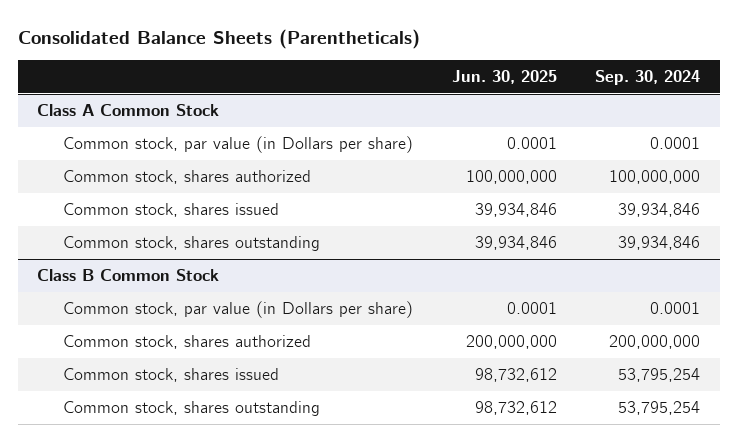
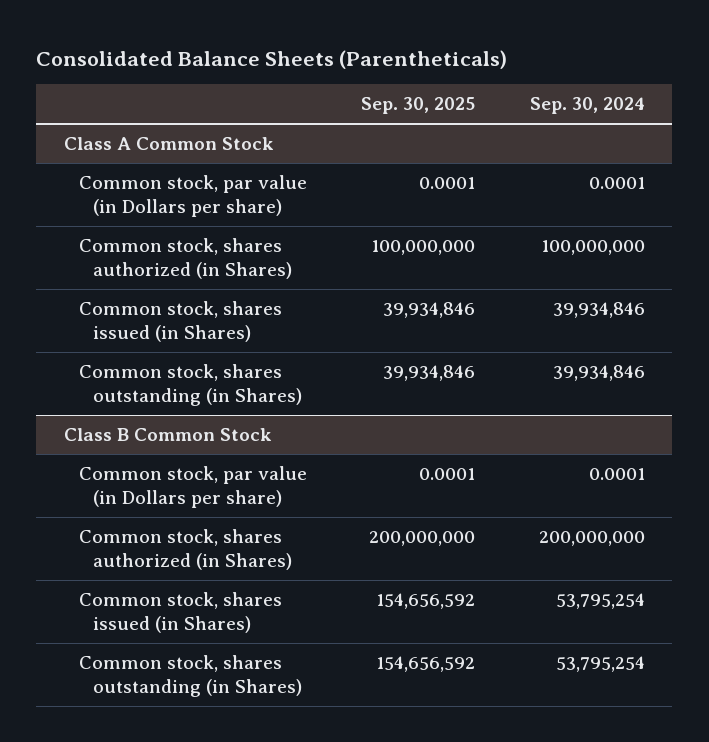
[451,70,557,85] Jun. 30, 2025 -> none
none -> [361,97,476,115] Sep. 30, 2025
[62,170,311,185] Common stock, shares authorized -> [78,237,293,279] Common stock, shares authorized (in Shares)
[62,203,279,218] Common stock, shares issued -> [78,300,282,342] Common stock, shares issued (in Shares)
[62,236,320,252] Common stock, shares outstanding -> [78,363,303,406] Common stock, shares outstanding (in Shares)
[62,335,311,350] Common stock, shares authorized -> [78,528,293,570] Common stock, shares authorized (in Shares)
[62,368,279,383] Common stock, shares issued -> [78,591,282,633] Common stock, shares issued (in Shares)
[62,401,320,417] Common stock, shares outstanding -> [78,654,303,697] Common stock, shares outstanding (in Shares)

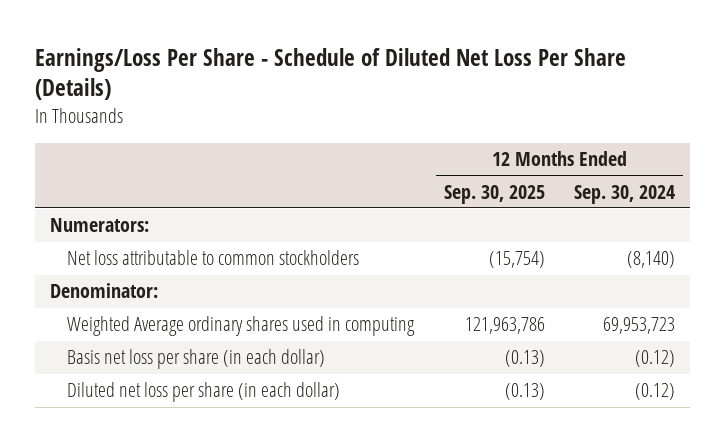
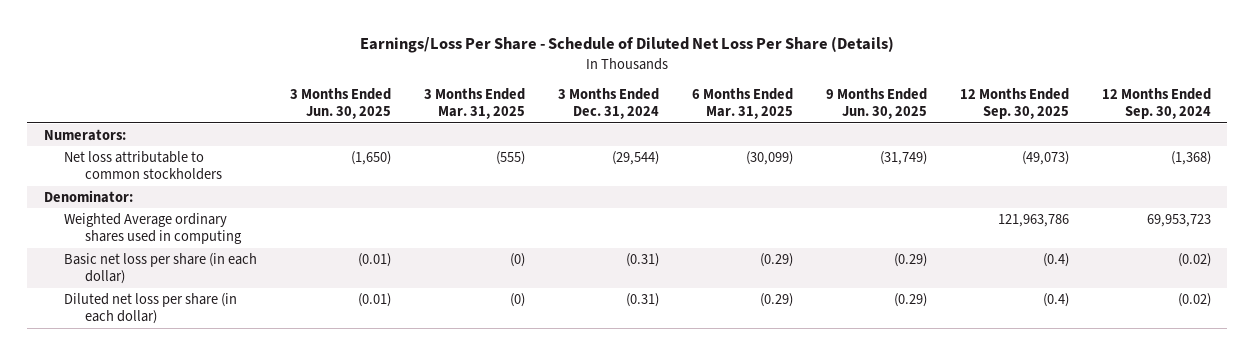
none -> [290,87,392,120] 3 Months Ended Jun. 30, 2025
none -> [423,87,525,120] 3 Months Ended Mar. 31, 2025
none -> [557,87,659,120] 3 Months Ended Dec. 31, 2024
none -> [691,87,793,120] 6 Months Ended Mar. 31, 2025
none -> [825,87,927,120] 9 Months Ended Jun. 30, 2025
[488,251,545,269] (15,754) -> [1021,150,1069,165] (49,073)
[627,251,676,269] (8,140) -> [1170,150,1211,165] (1,368)
[67,349,326,370] Basis net loss per share (in each dollar) -> [64,252,258,285] Basic net loss per share (in each dollar)
[504,350,545,368] (0.13) -> [1042,252,1069,267] (0.4)
[635,350,676,368] (0.12) -> [1177,252,1211,267] (0.02)
[504,383,545,401] (0.13) -> [1042,292,1069,307] (0.4)
[635,383,676,401] (0.12) -> [1177,292,1211,307] (0.02)

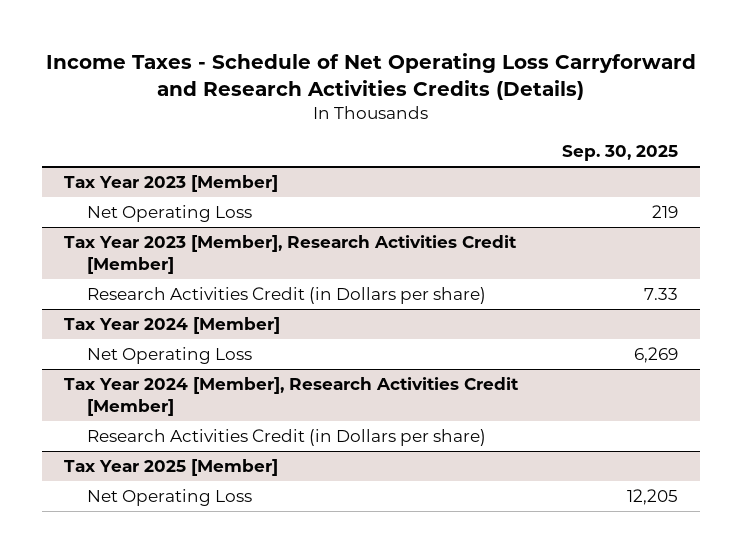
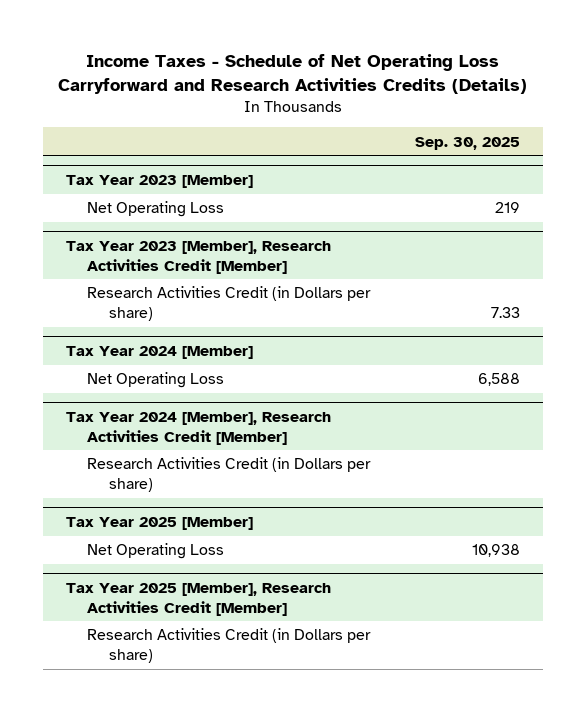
[634,346,679,363] 6,269 -> [478,373,521,387] 6,588
[627,488,679,505] 12,205 -> [472,544,521,558] 10,938
none -> [65,583,331,616] Tax Year 2025 [Member], Research Activities Credit [Member]
none -> [87,628,372,663] Research Activities Credit (in Dollars per share)

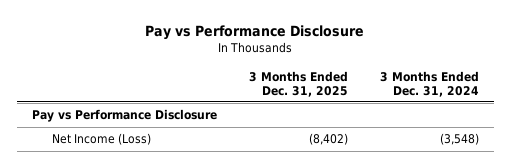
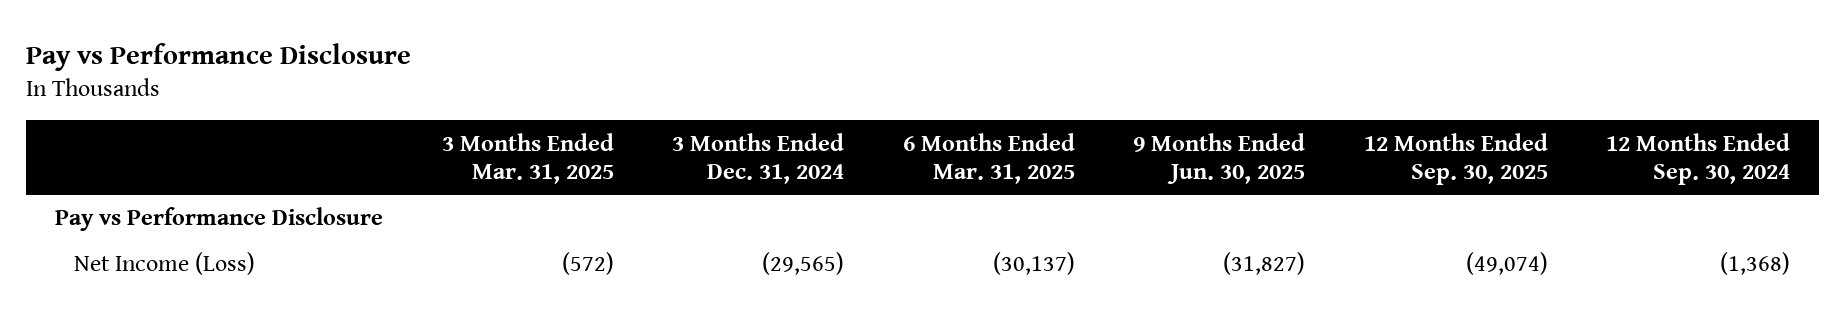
[248,70,348,97] 3 Months Ended Dec. 31, 2025 -> none
none -> [441,132,614,184] 3 Months Ended Mar. 31, 2025
none -> [902,132,1075,184] 6 Months Ended Mar. 31, 2025
none -> [1133,132,1306,184] 9 Months Ended Jun. 30, 2025
none -> [1363,132,1548,185] 12 Months Ended Sep. 30, 2025
none -> [1606,132,1791,185] 12 Months Ended Sep. 30, 2024
[439,133,479,146] (3,548) -> [762,252,845,276] (29,565)

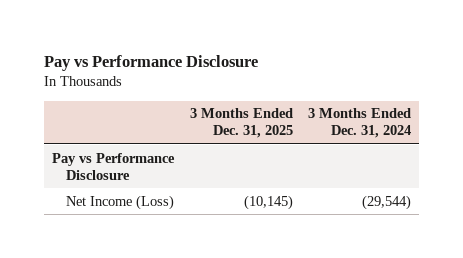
[441,132,614,184] 3 Months Ended Mar. 31, 2025 -> none
[902,132,1075,184] 6 Months Ended Mar. 31, 2025 -> none
[1133,132,1306,184] 9 Months Ended Jun. 30, 2025 -> none
[1363,132,1548,185] 12 Months Ended Sep. 30, 2025 -> none
[1606,132,1791,185] 12 Months Ended Sep. 30, 2024 -> none
none -> [189,108,293,139] 3 Months Ended Dec. 31, 2025
[762,252,845,276] (29,565) -> [361,194,411,210] (29,544)

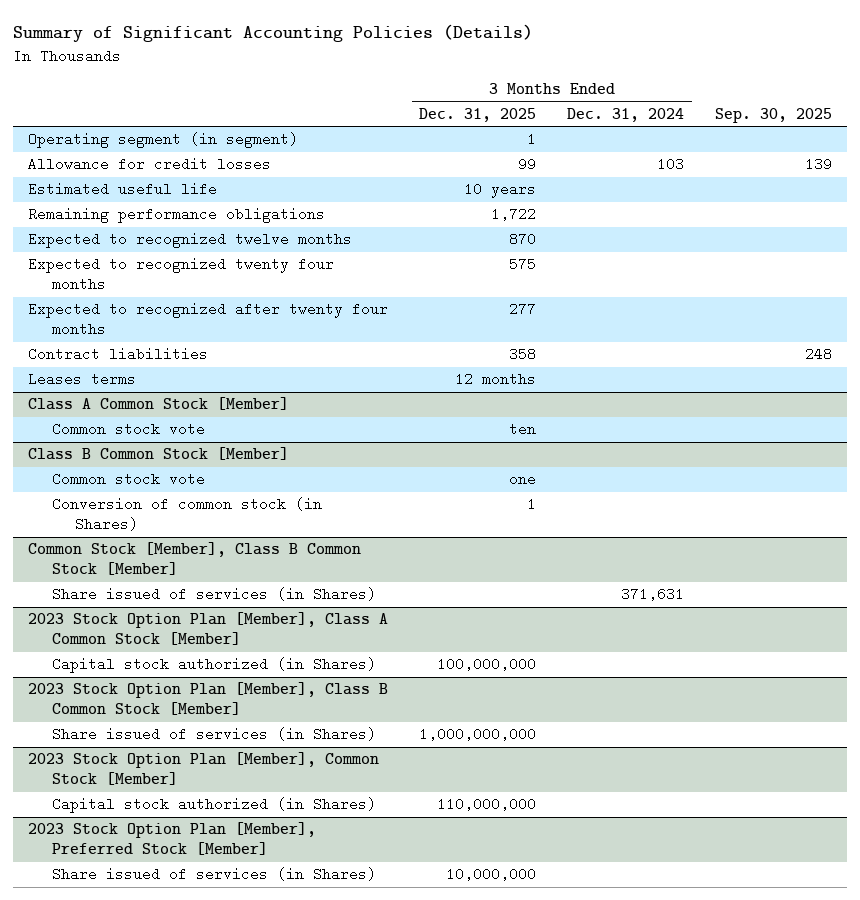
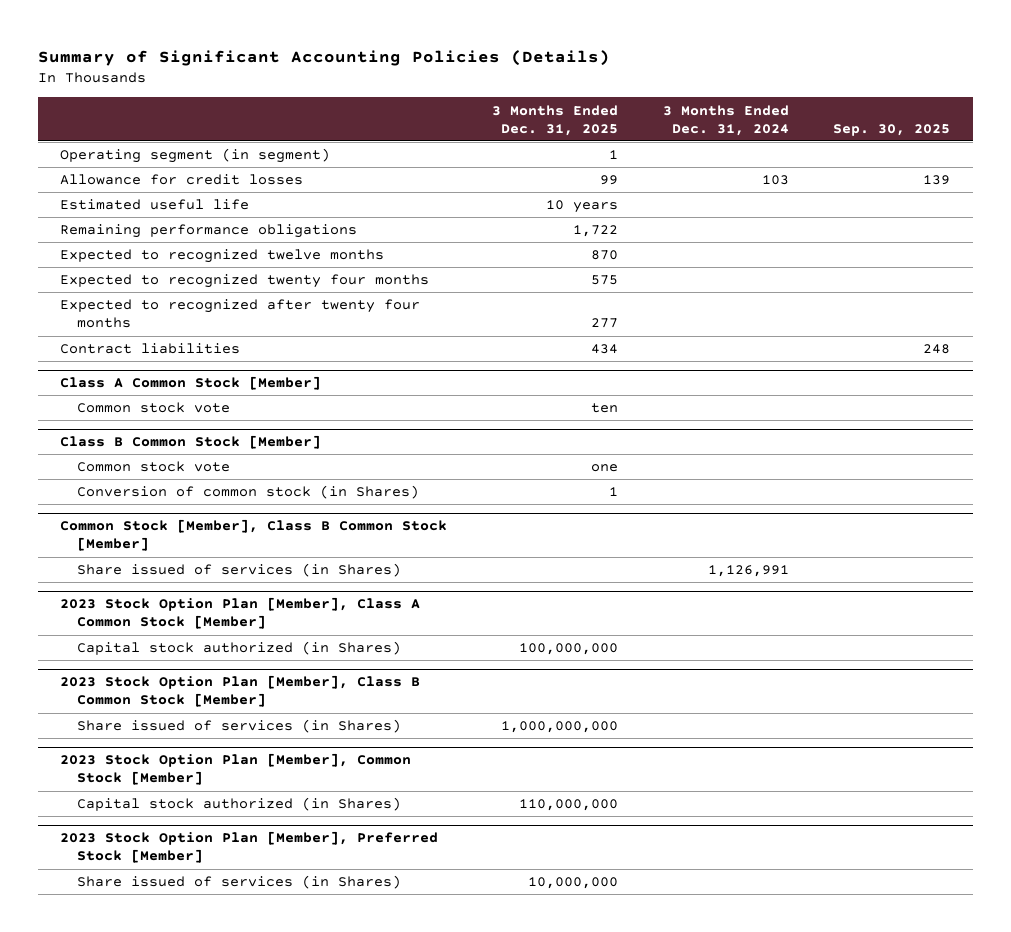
[28,372,137,387] Leases terms -> none
[509,347,537,362] 358 -> [591,344,619,355] 434
[620,587,684,602] 371,631 -> [707,565,789,578] 1,126,991

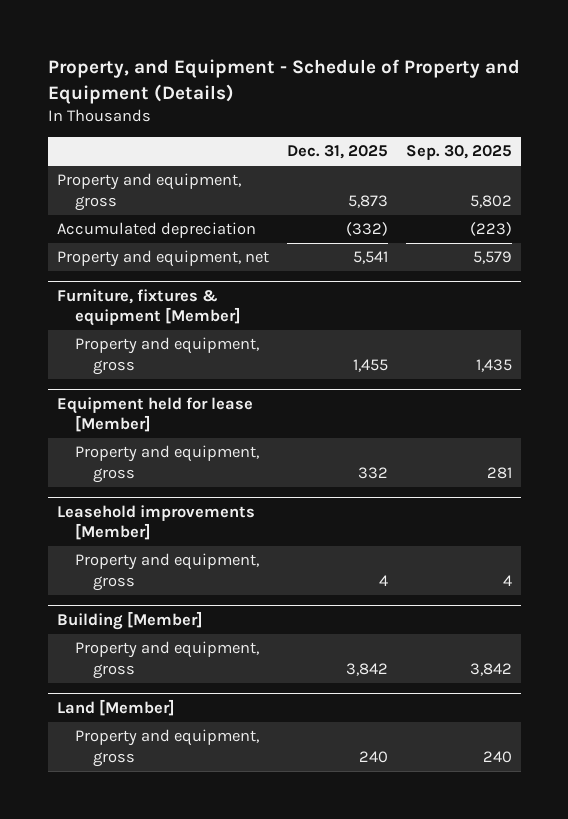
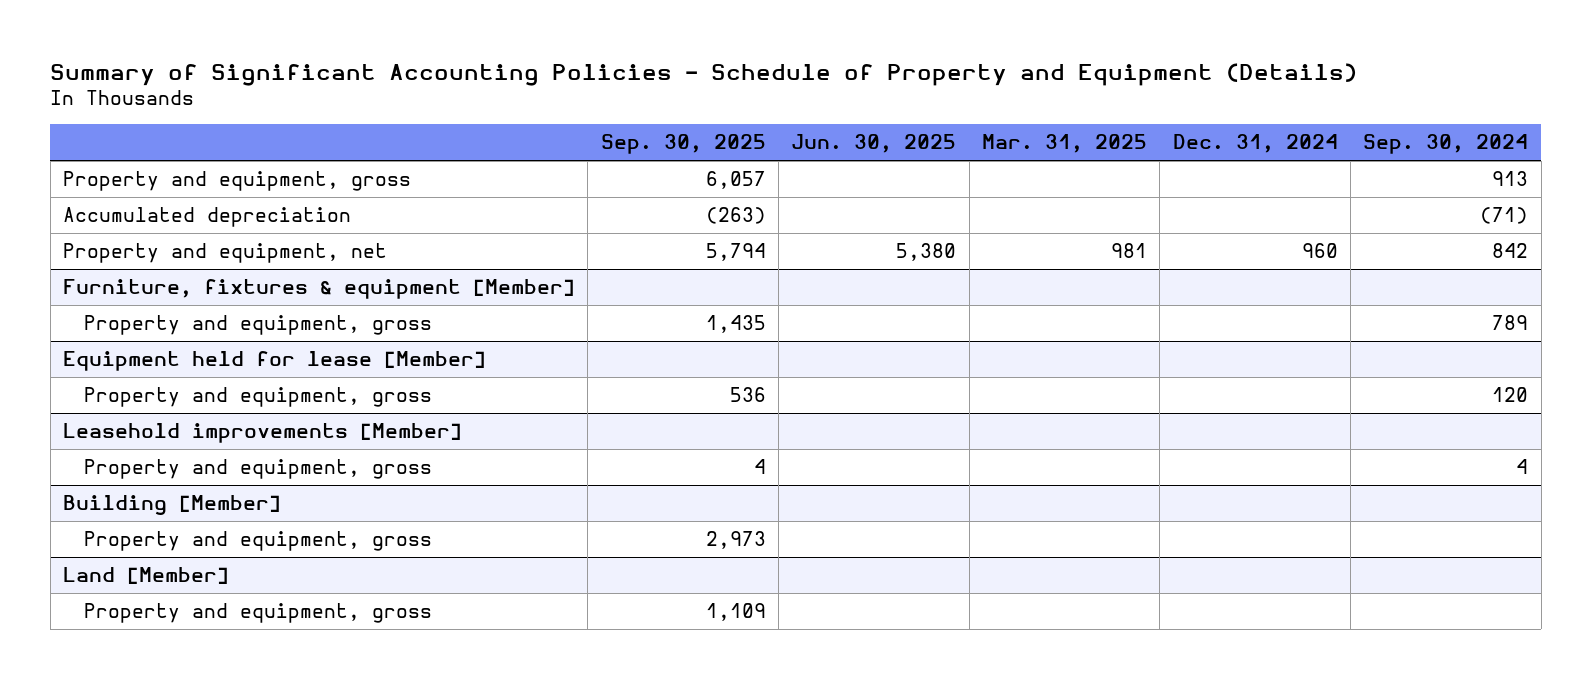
[47,59,520,104] Property, and Equipment - Schedule of Property and Equipment (Details) -> [50,62,1358,86] Summary of Significant Accounting Policies - Schedule of Property and Equipment (Details)
[286,145,388,160] Dec. 31, 2025 -> none
none -> [791,134,957,154] Jun. 30, 2025
none -> [982,134,1148,154] Mar. 31, 2025
none -> [1172,134,1338,154] Dec. 31, 2024
none -> [1363,134,1529,155] Sep. 30, 2024
[469,194,512,208] 5,802 -> [705,171,766,190] 6,057
[469,222,512,237] (223) -> [705,207,766,225] (263)
[472,251,512,265] 5,579 -> [705,243,766,262] 5,794
[486,466,512,479] 281 -> [729,387,766,403] 536
[469,662,512,676] 3,842 -> [705,531,766,550] 2,973
[482,750,512,763] 240 -> [705,603,766,622] 1,109

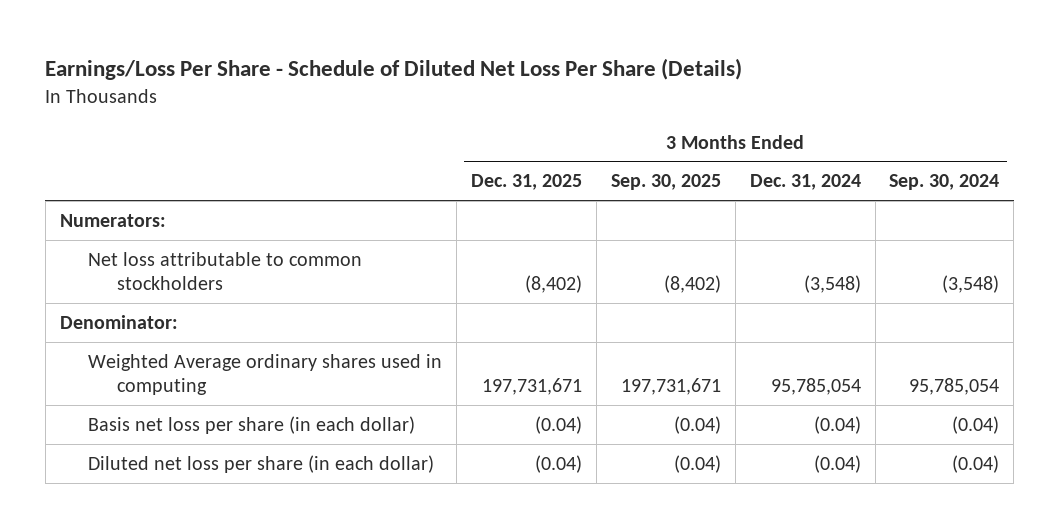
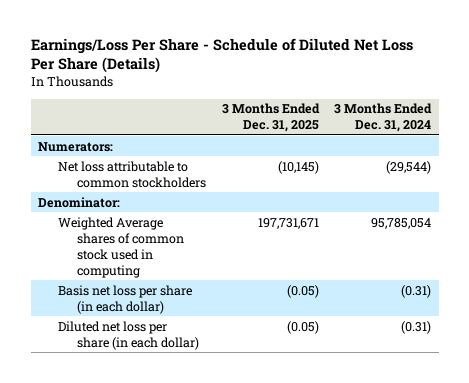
[610,174,721,191] Sep. 30, 2025 -> none
[889,174,1000,191] Sep. 30, 2024 -> none
[525,274,583,293] (8,402) -> [277,160,319,174] (10,145)
[803,274,861,293] (3,548) -> [386,160,432,174] (29,544)
[88,353,443,395] Weighted Average ordinary shares used in computing -> [57,216,185,278] Weighted Average shares of common stock used in computing
[535,415,583,434] (0.04) -> [286,284,319,298] (0.05)
[813,415,861,434] (0.04) -> [401,284,432,298] (0.31)
[535,454,583,473] (0.04) -> [286,320,319,334] (0.05)
[813,454,861,473] (0.04) -> [401,320,432,334] (0.31)

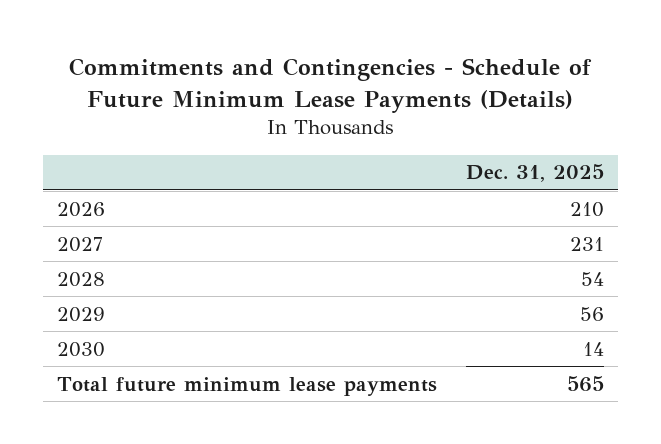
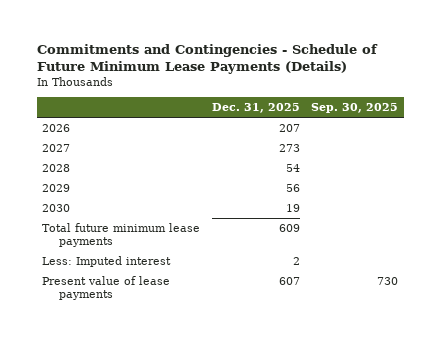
none -> [311,103,399,114] Sep. 30, 2025
[569,201,604,217] 210 -> [278,124,300,133] 207
[569,236,604,251] 231 -> [278,144,300,153] 273
[582,341,604,356] 14 -> [285,204,300,213] 19
[566,375,604,392] 565 -> [278,224,300,233] 609
none -> [42,256,172,268] Less: Imputed interest
none -> [42,276,171,300] Present value of lease payments

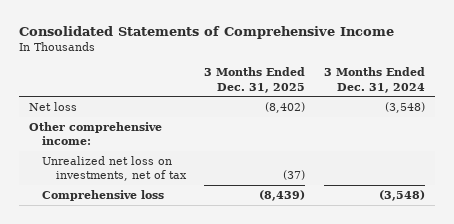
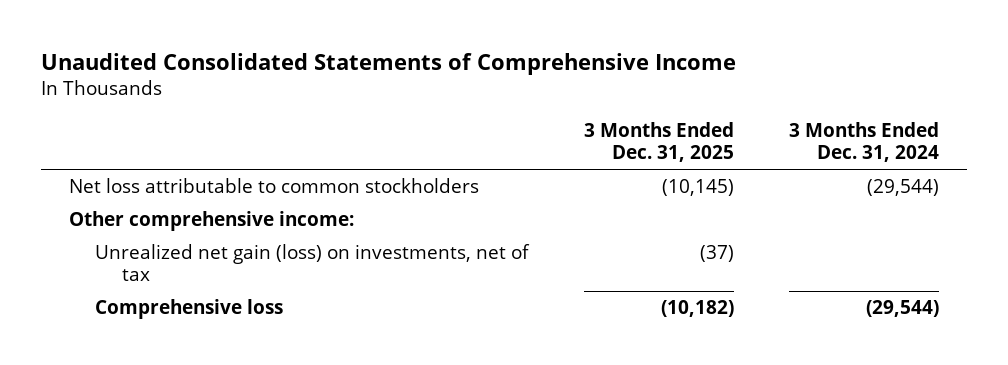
[19,26,395,40] Consolidated Statements of Comprehensive Income -> [41,52,737,75] Unaudited Consolidated Statements of Comprehensive Income
[28,101,77,111] Net loss -> [68,178,479,194] Net loss attributable to common stockholders
[265,101,306,113] (8,402) -> [661,179,734,197] (10,145)
[385,101,426,113] (3,548) -> [867,179,940,197] (29,544)
[42,155,187,182] Unrealized net loss on investments, net of tax -> [95,244,531,282] Unrealized net gain (loss) on investments, net of tax
[259,189,306,201] (8,439) -> [660,300,734,318] (10,182)
[379,189,426,201] (3,548) -> [866,300,940,318] (29,544)

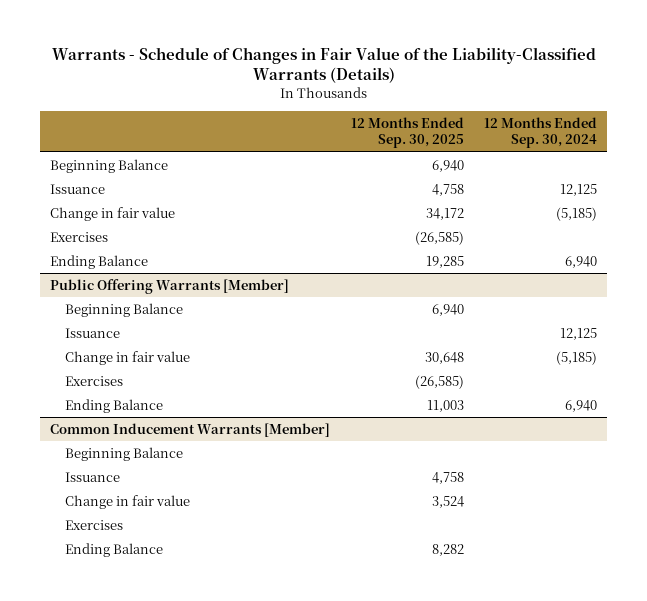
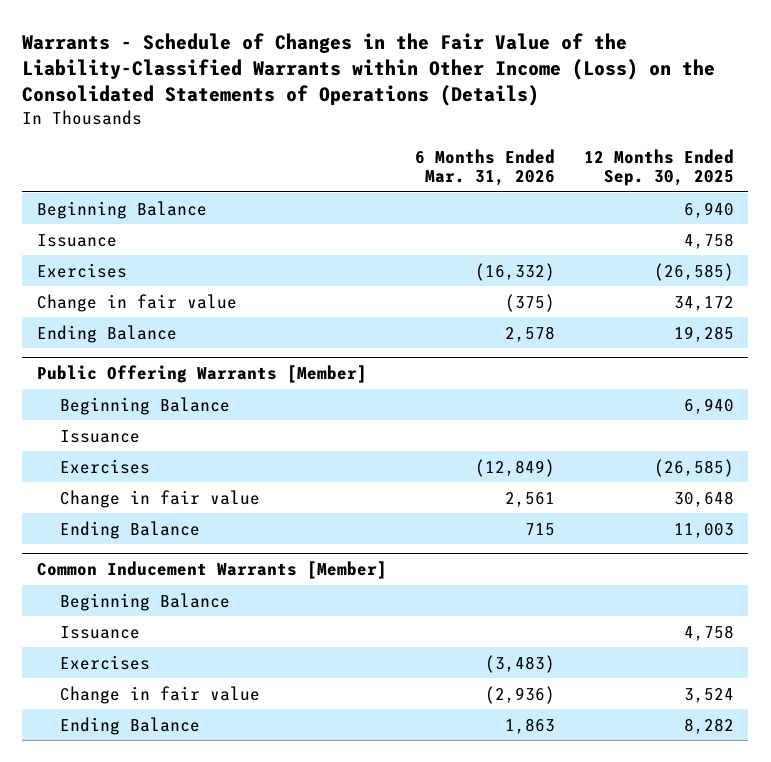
[51,47,596,84] Warrants - Schedule of Changes in Fair Value of the Liability-Classified Warrants (Details) -> [22,32,716,107] Warrants - Schedule of Changes in the Fair Value of the Liability-Classified Warrants within Other Income (Loss) on the Consolidated Statements of Operations (Details)
[483,116,597,149] 12 Months Ended Sep. 30, 2024 -> none
none -> [415,148,556,187] 6 Months Ended Mar. 31, 2026
[50,206,176,221] Change in fair value -> [36,293,237,312] Change in fair value
[65,350,191,365] Change in fair value -> [59,489,260,508] Change in fair value
[65,494,191,509] Change in fair value -> [59,685,260,704] Change in fair value

